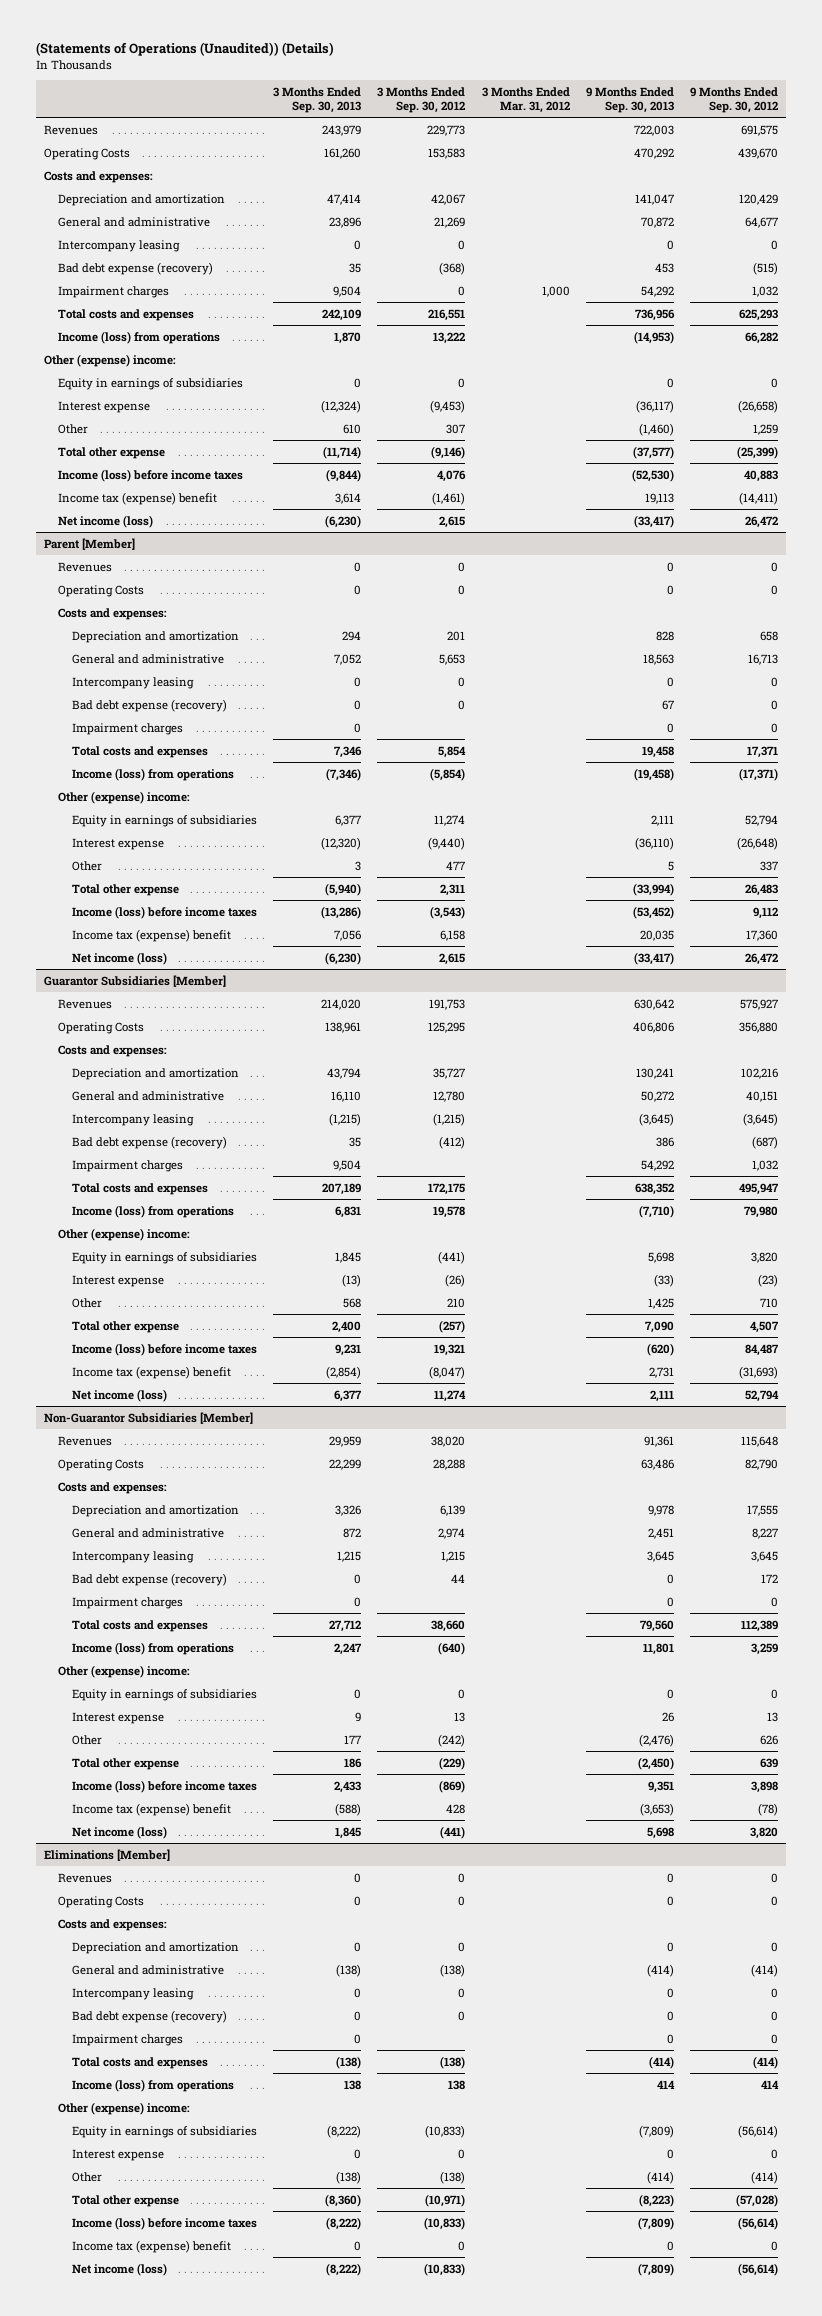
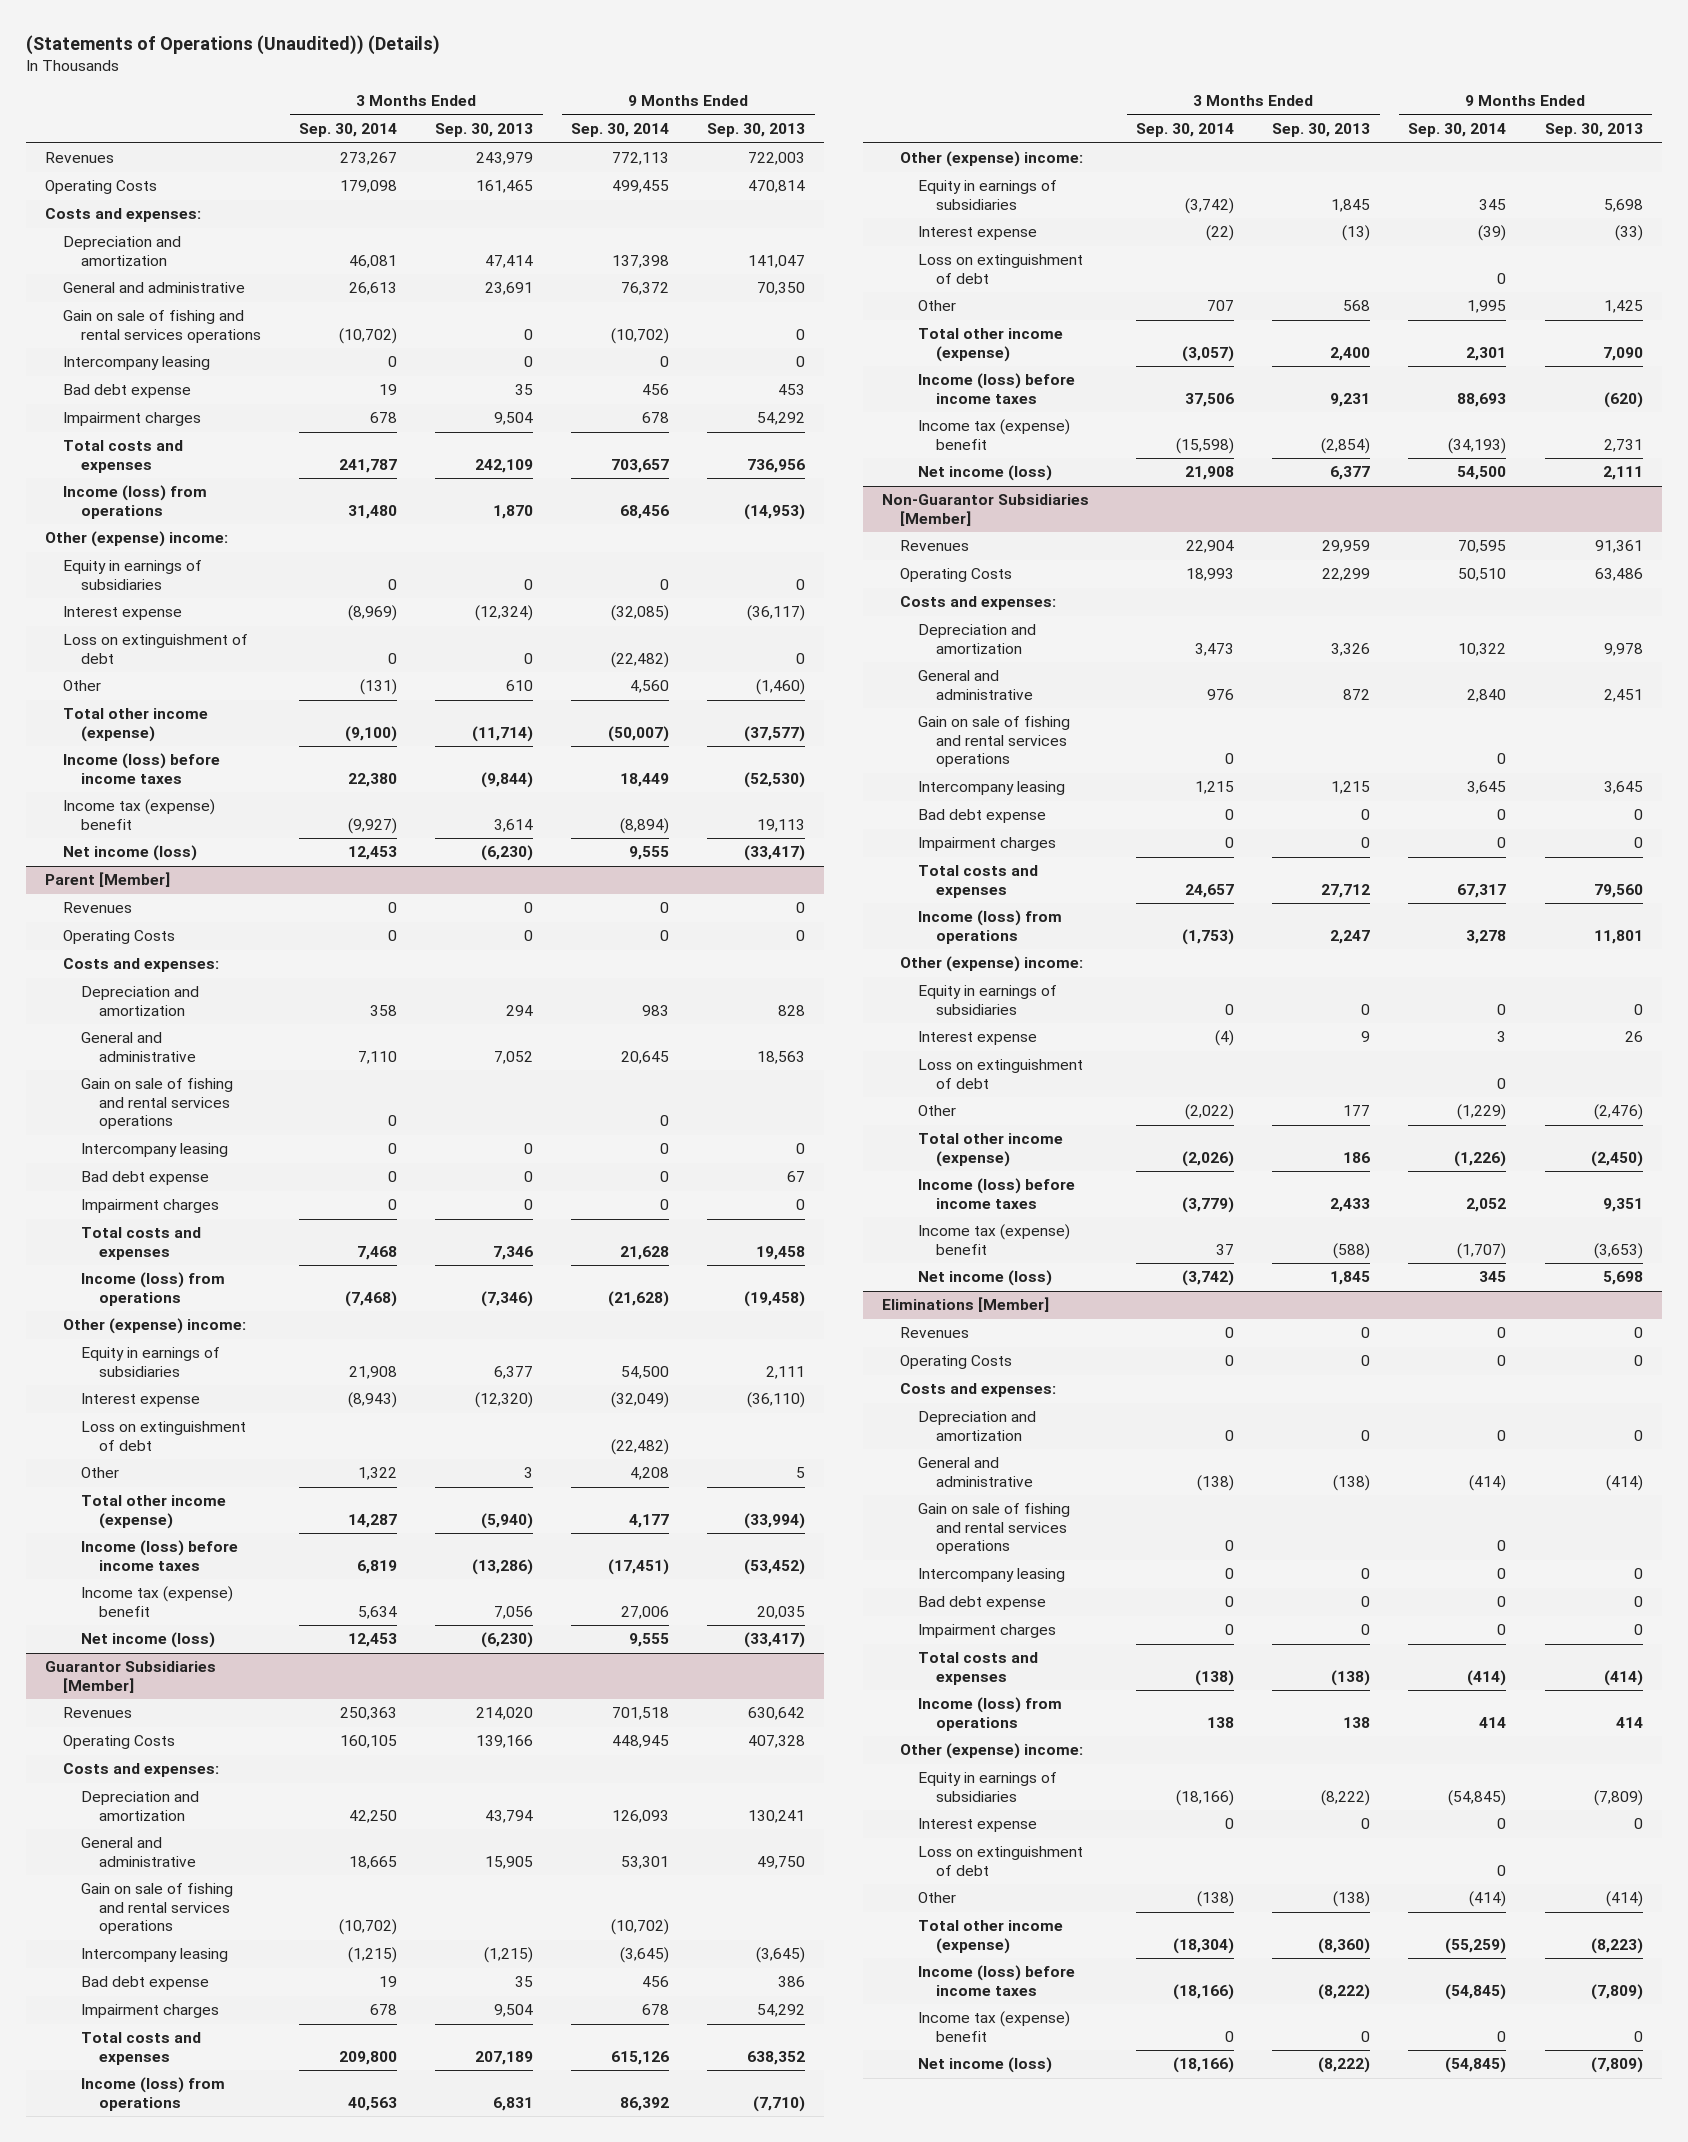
[377,86,466,113] 3 Months Ended Sep. 30, 2012 -> none
[481,86,570,113] 3 Months Ended Mar. 31, 2012 -> none
[690,86,779,113] 9 Months Ended Sep. 30, 2012 -> none
none -> [299,123,398,138] Sep. 30, 2014
none -> [571,123,670,138] Sep. 30, 2014
[323,147,361,159] 161,260 -> [476,180,534,194] 161,465
[633,147,674,159] 470,292 -> [748,180,806,194] 470,814
[328,216,361,228] 23,896 -> [485,282,534,296] 23,691
[640,216,674,228] 70,872 -> [757,282,806,296] 70,350
none -> [63,310,262,343] Gain on sale of fishing and rental services operations
[57,261,213,275] Bad debt expense (recovery) -> [63,384,192,399] Bad debt expense
none -> [63,634,249,664] Loss on extinguishment of debt
[57,446,165,459] Total other expense -> [63,708,209,742] Total other income (expense)
none -> [81,1078,234,1130] Gain on sale of fishing and rental services operations
[71,698,227,712] Bad debt expense (recovery) -> [81,1171,210,1186] Bad debt expense
none -> [81,1421,247,1451] Loss on extinguishment of debt
[71,883,179,896] Total other expense -> [81,1495,227,1529] Total other income (expense)
[324,1021,361,1033] 138,961 -> [476,1735,534,1749] 139,166
[632,1021,674,1033] 406,806 -> [748,1735,806,1749] 407,328
[330,1090,361,1102] 16,110 -> [485,1855,534,1869] 15,905
[640,1090,674,1102] 50,272 -> [757,1855,806,1869] 49,750
none -> [81,1883,234,1935] Gain on sale of fishing and rental services operations
[71,1135,227,1149] Bad debt expense (recovery) -> [81,1976,210,1991] Bad debt expense
none -> [918,254,1084,284] Loss on extinguishment of debt
[71,1320,179,1333] Total other expense -> [918,328,1064,362] Total other income (expense)
none -> [918,716,1071,768] Gain on sale of fishing and rental services operations
[71,1572,227,1586] Bad debt expense (recovery) -> [918,809,1047,824] Bad debt expense
none -> [918,1059,1084,1089] Loss on extinguishment of debt
[71,1757,179,1770] Total other expense -> [918,1133,1064,1167] Total other income (expense)
none -> [918,1503,1071,1555] Gain on sale of fishing and rental services operations
[71,2009,227,2023] Bad debt expense (recovery) -> [918,1596,1047,1611] Bad debt expense
none -> [918,1846,1084,1876] Loss on extinguishment of debt
[71,2194,179,2207] Total other expense -> [918,1920,1064,1954] Total other income (expense)

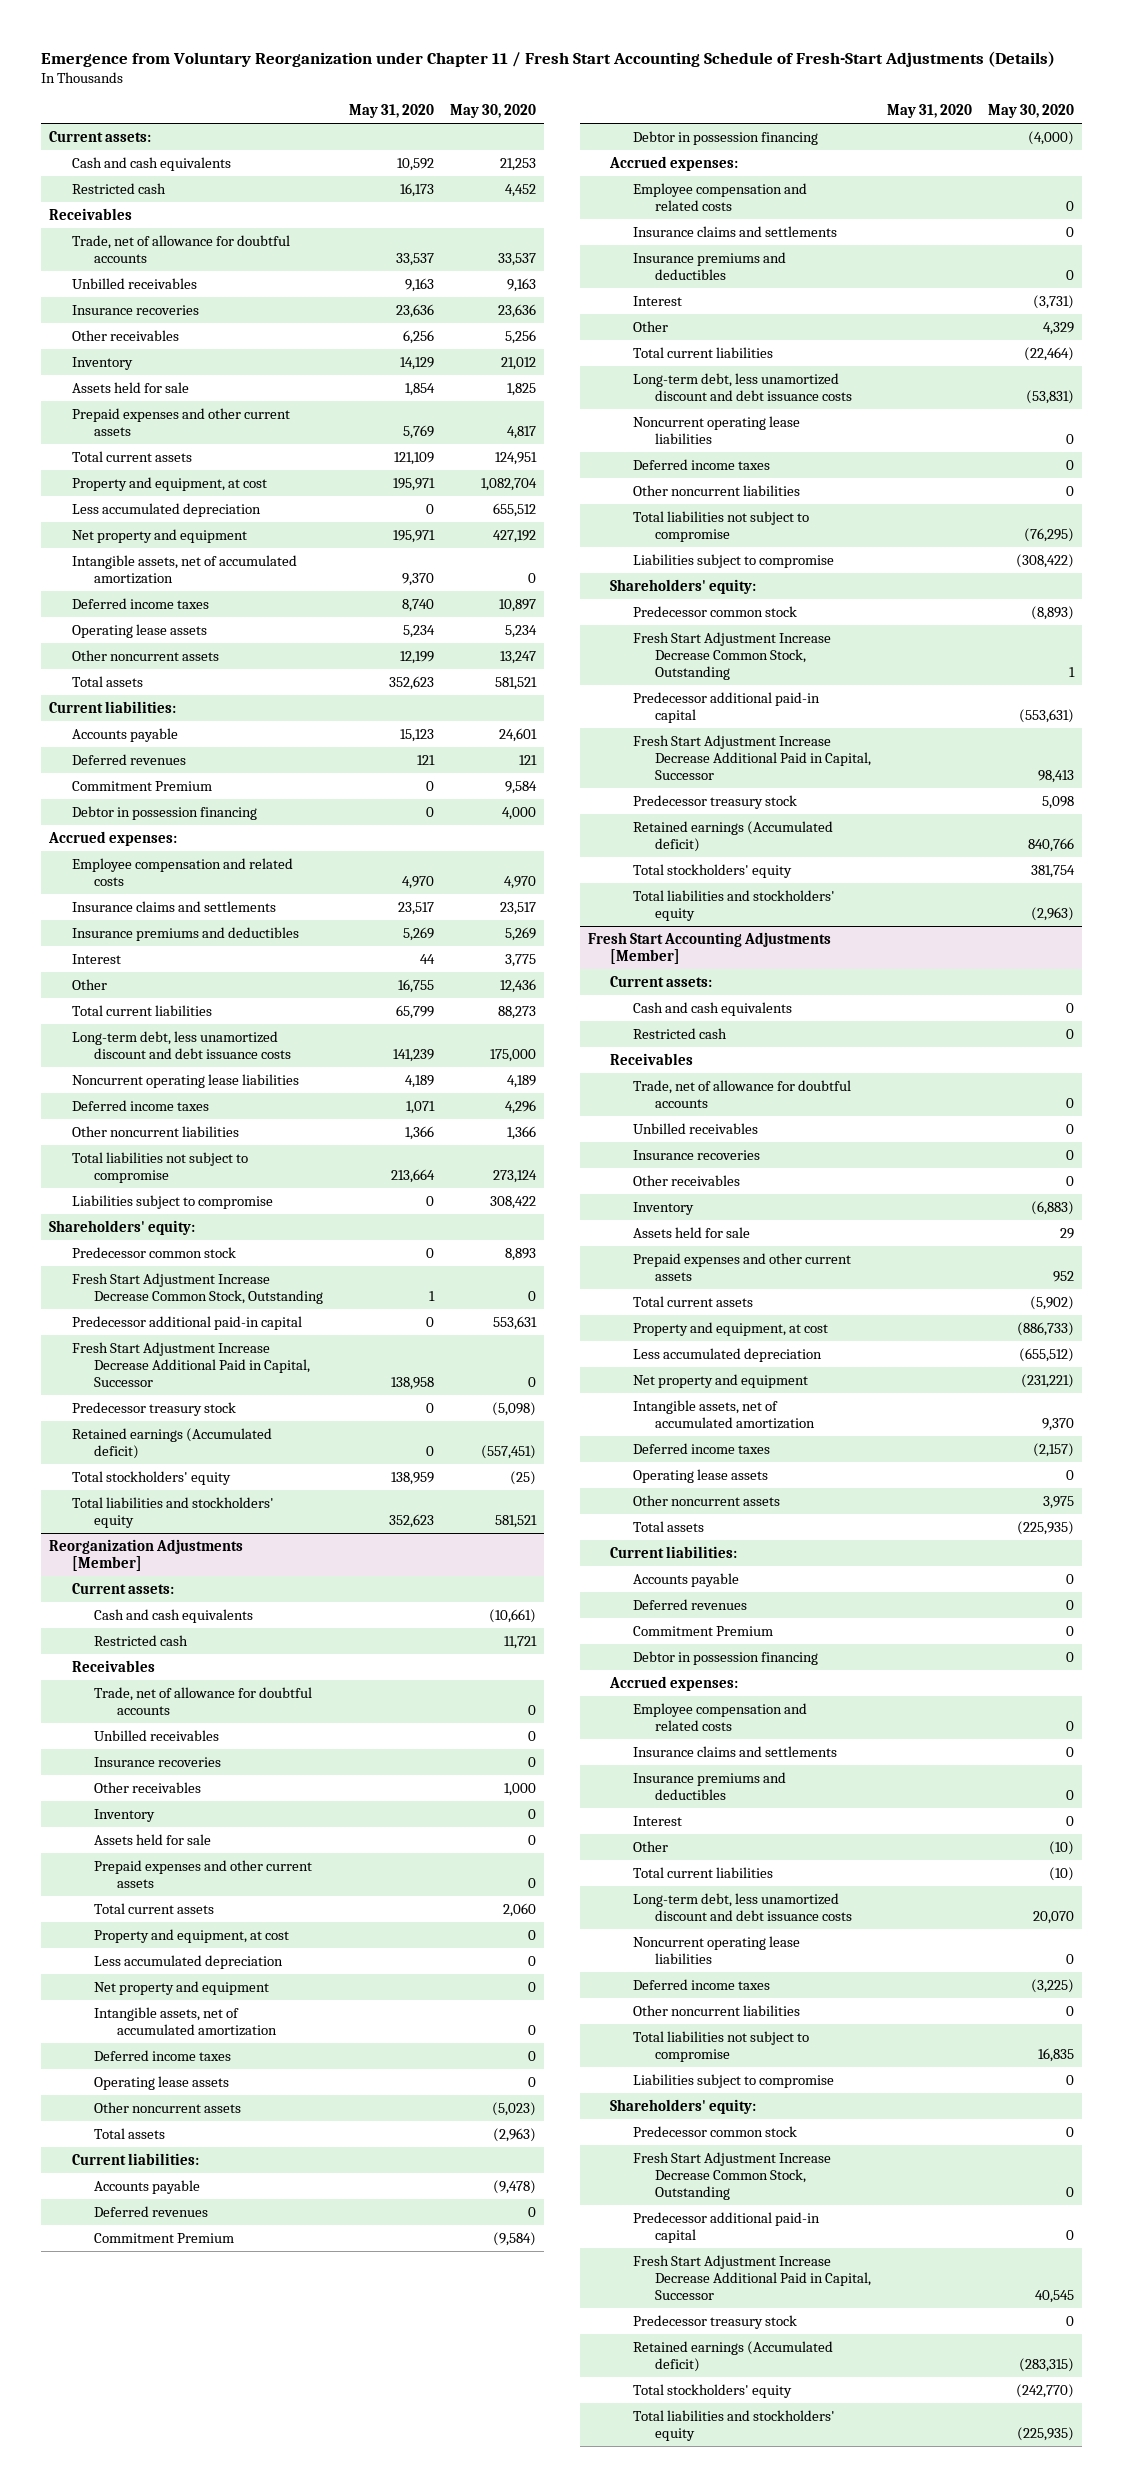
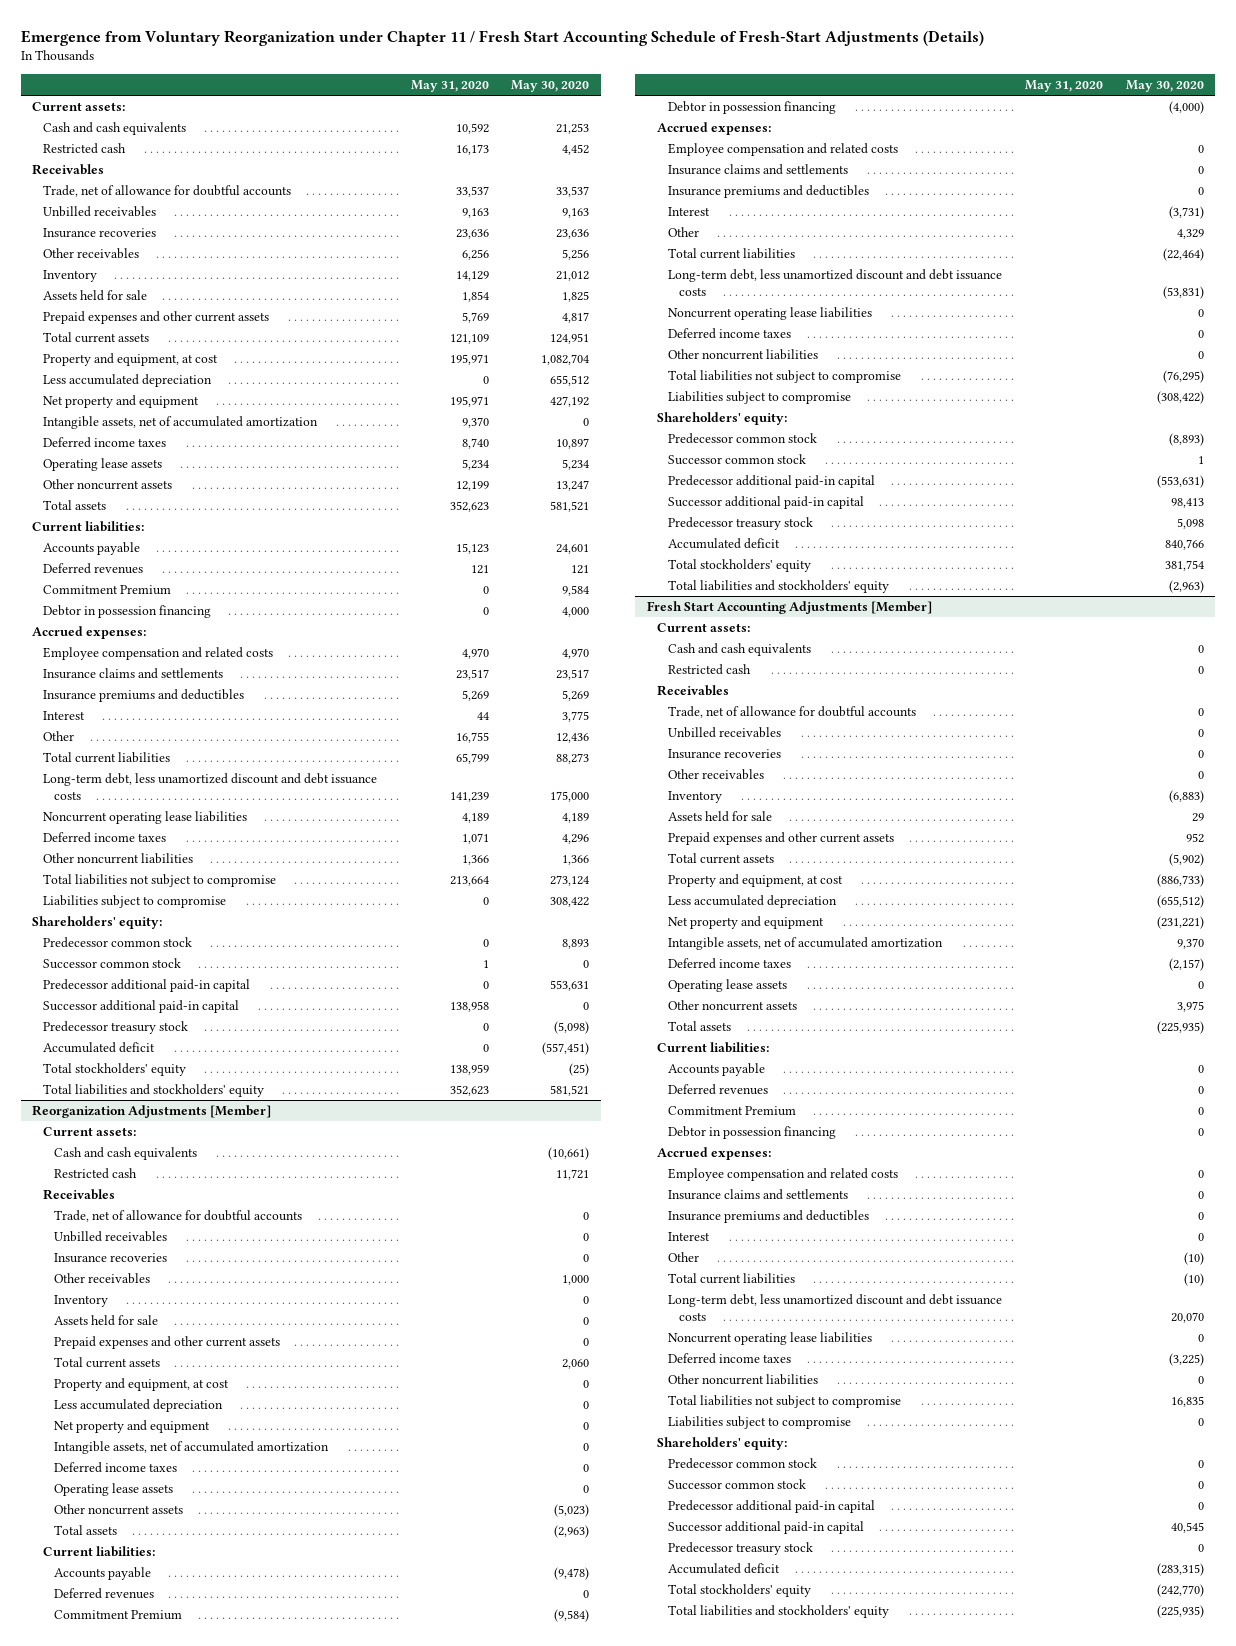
[71,1272,324,1304] Fresh Start Adjustment Increase Decrease Common Stock, Outstanding -> [42,958,181,970] Successor common stock
[71,1341,311,1387] Fresh Start Adjustment Increase Decrease Additional Paid in Capital, Successor -> [42,1000,239,1014] Successor additional paid-in capital
[71,1427,272,1459] Retained earnings (Accumulated deficit) -> [42,1042,155,1054] Accumulated deficit
[632,631,831,680] Fresh Start Adjustment Increase Decrease Common Stock, Outstanding -> [668,454,807,466] Successor common stock
[632,734,871,780] Fresh Start Adjustment Increase Decrease Additional Paid in Capital, Successor -> [668,496,865,510] Successor additional paid-in capital
[632,820,833,852] Retained earnings (Accumulated deficit) -> [668,538,781,550] Accumulated deficit
[632,2151,831,2200] Fresh Start Adjustment Increase Decrease Common Stock, Outstanding -> [668,1479,807,1491] Successor common stock
[632,2254,871,2300] Fresh Start Adjustment Increase Decrease Additional Paid in Capital, Successor -> [668,1521,865,1535] Successor additional paid-in capital
[632,2340,833,2372] Retained earnings (Accumulated deficit) -> [668,1563,781,1575] Accumulated deficit

